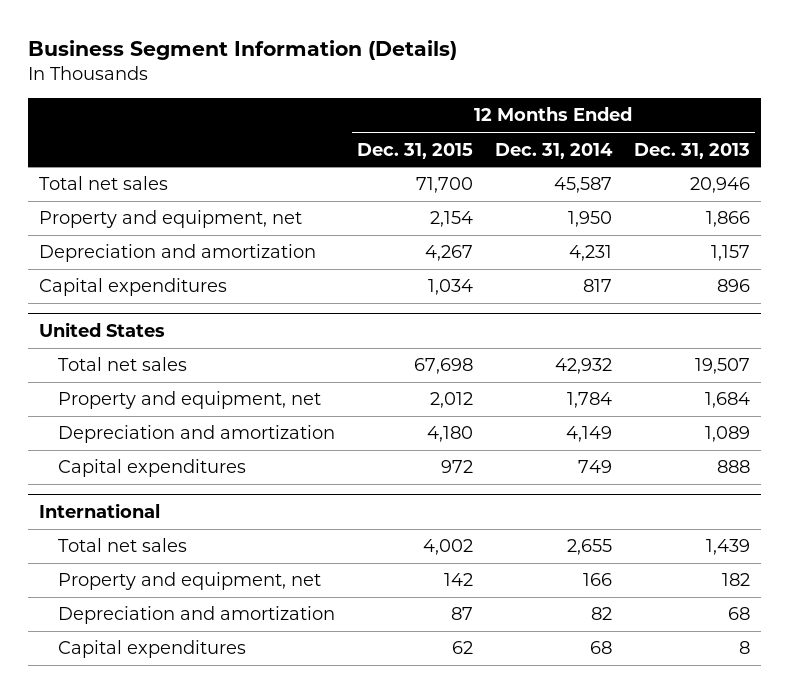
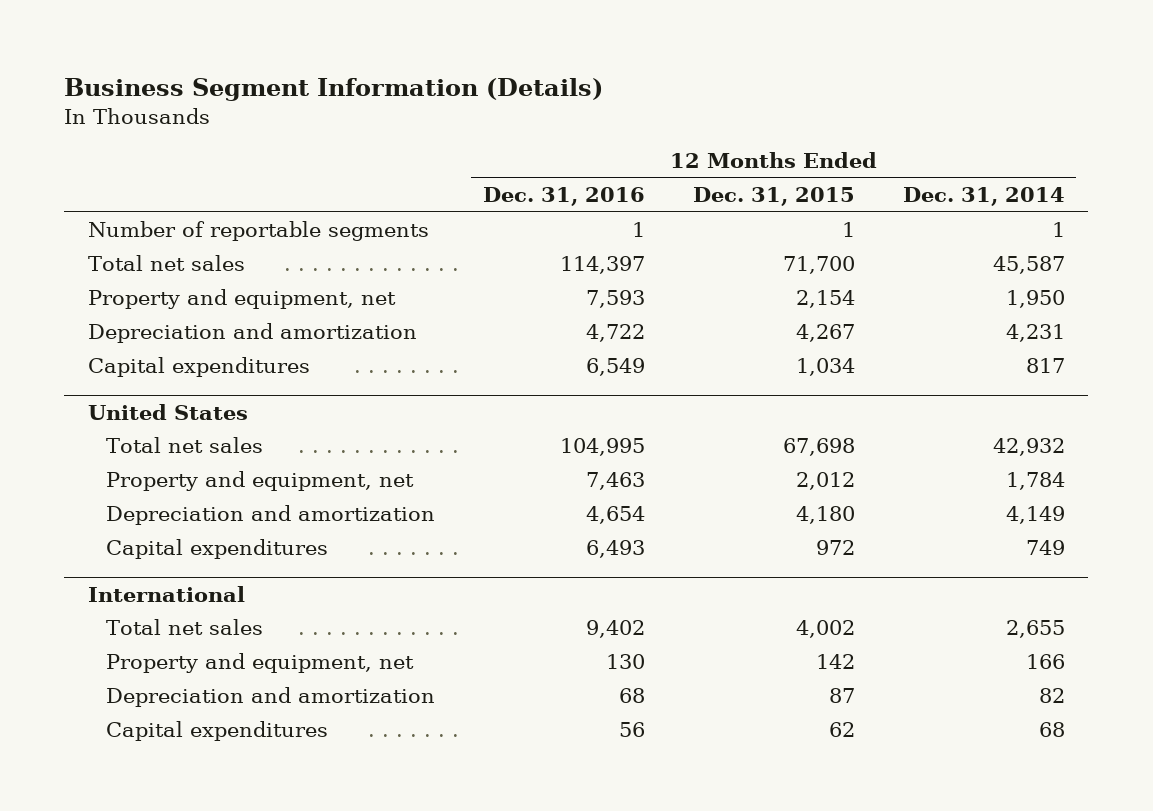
[633,142,750,159] Dec. 31, 2013 -> none
none -> [482,187,645,207] Dec. 31, 2016
none -> [88,221,430,242] Number of reportable segments

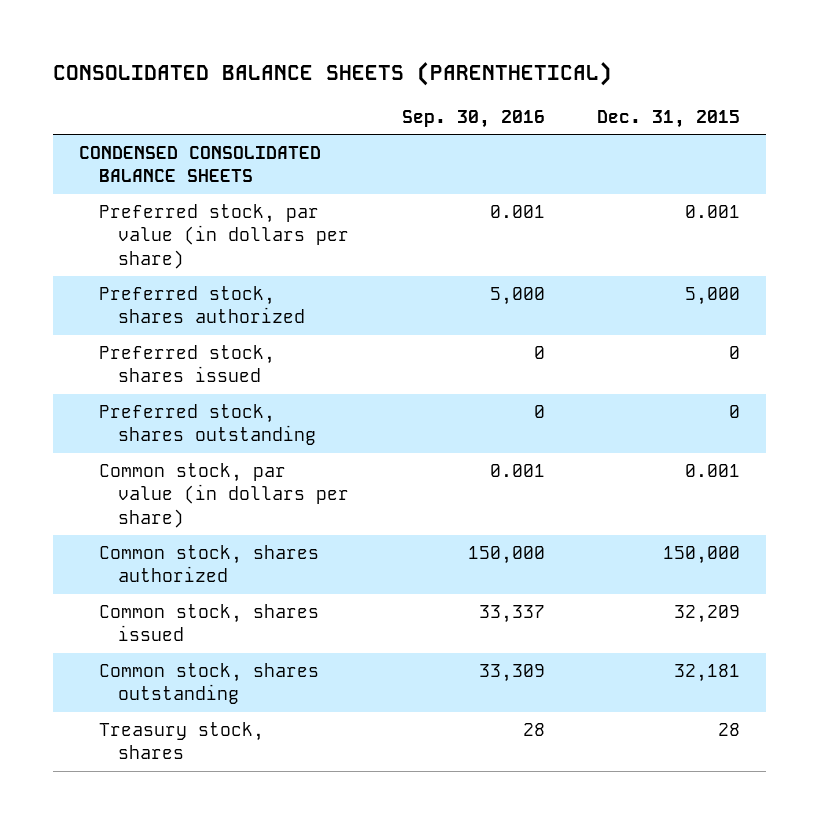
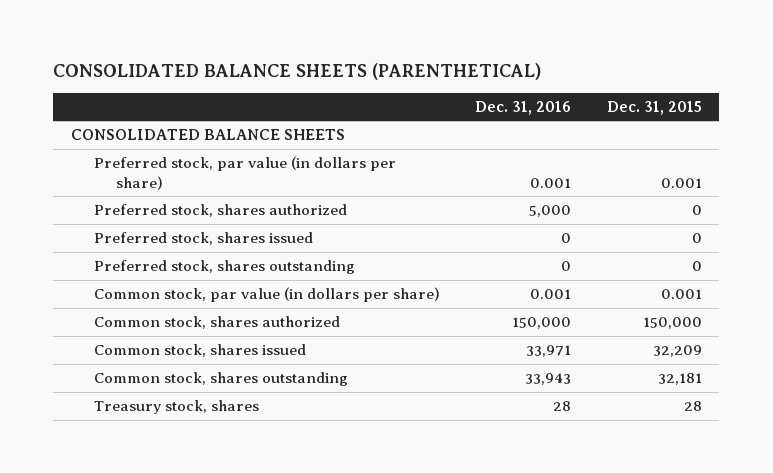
[401,109,545,128] Sep. 30, 2016 -> none
none -> [475,100,572,115] Dec. 31, 2016
[78,146,321,183] CONDENSED CONSOLIDATED BALANCE SHEETS -> [70,129,345,141] CONSOLIDATED BALANCE SHEETS
[685,287,741,306] 5,000 -> [691,205,702,216] 0

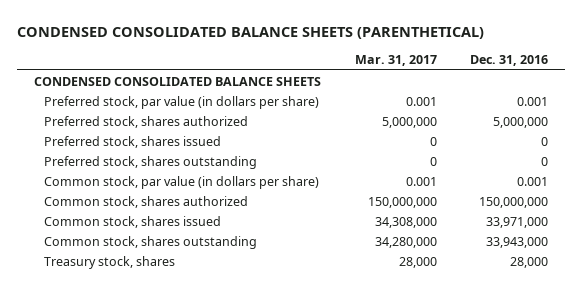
[53,63,542,81] CONSOLIDATED BALANCE SHEETS (PARENTHETICAL) -> [17,26,485,39] CONDENSED CONSOLIDATED BALANCE SHEETS (PARENTHETICAL)
[606,100,702,115] Dec. 31, 2015 -> none
none -> [354,54,437,66] Mar. 31, 2017
[70,129,345,141] CONSOLIDATED BALANCE SHEETS -> [33,76,321,86] CONDENSED CONSOLIDATED BALANCE SHEETS
[529,205,572,218] 5,000 -> [493,116,549,128] 5,000,000
[512,317,572,330] 150,000 -> [479,196,549,208] 150,000,000
[526,345,572,358] 33,971 -> [486,216,549,228] 33,971,000
[525,373,572,386] 33,943 -> [486,236,549,248] 33,943,000
[553,401,572,412] 28 -> [510,256,549,268] 28,000

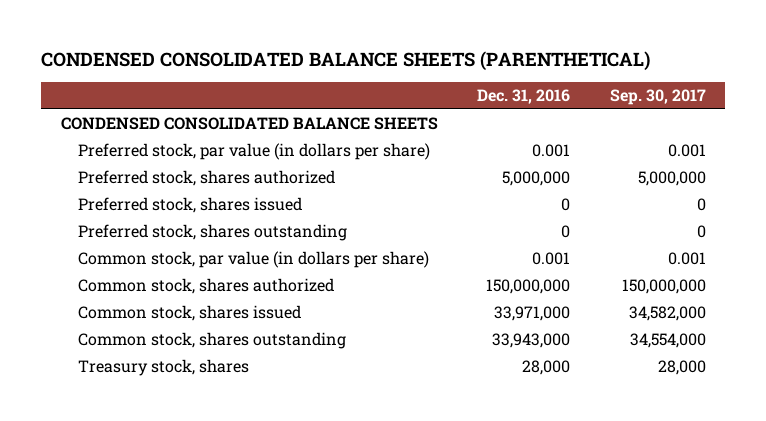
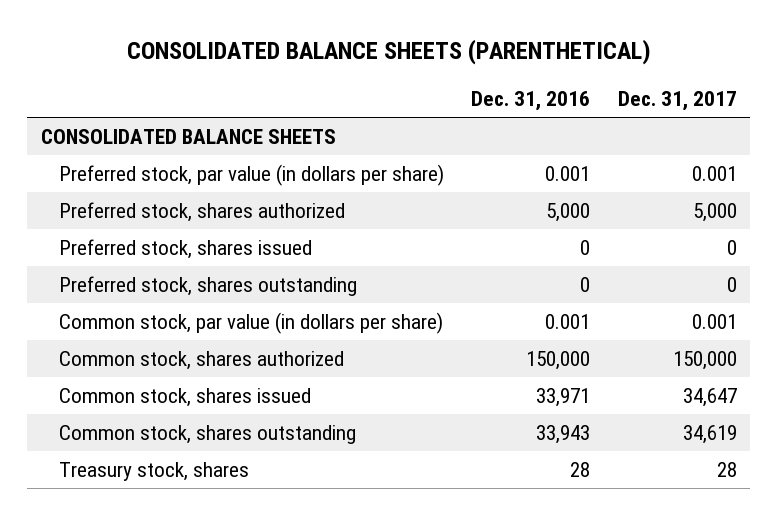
[40,50,650,71] CONDENSED CONSOLIDATED BALANCE SHEETS (PARENTHETICAL) -> [126,39,651,66] CONSOLIDATED BALANCE SHEETS (PARENTHETICAL)
[609,88,706,105] Sep. 30, 2017 -> none
none -> [617,91,737,112] Dec. 31, 2017
[60,117,438,131] CONDENSED CONSOLIDATED BALANCE SHEETS -> [40,128,336,144] CONSOLIDATED BALANCE SHEETS
[502,171,571,187] 5,000,000 -> [546,202,591,222] 5,000
[486,279,571,295] 150,000,000 -> [526,350,591,370] 150,000
[494,306,571,322] 33,971,000 -> [536,387,591,407] 33,971
[492,333,571,349] 33,943,000 -> [536,424,591,444] 33,943
[522,360,571,376] 28,000 -> [570,461,591,477] 28

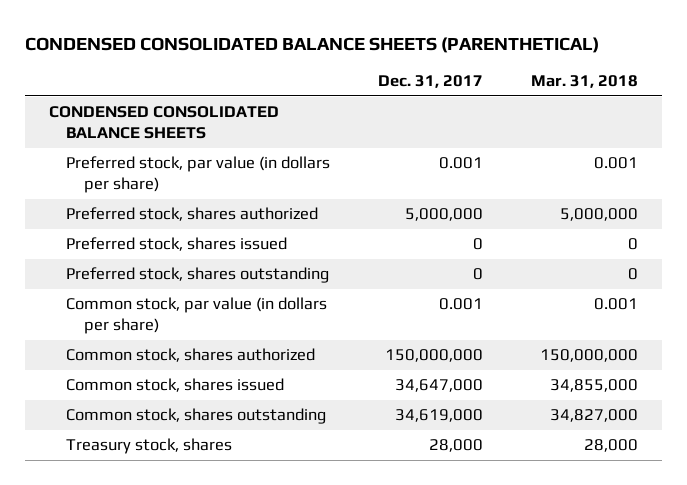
[126,39,651,66] CONSOLIDATED BALANCE SHEETS (PARENTHETICAL) -> [24,36,599,53] CONDENSED CONSOLIDATED BALANCE SHEETS (PARENTHETICAL)
[471,91,591,112] Dec. 31, 2016 -> none
none -> [531,75,639,89] Mar. 31, 2018
[40,128,336,144] CONSOLIDATED BALANCE SHEETS -> [48,106,279,140] CONDENSED CONSOLIDATED BALANCE SHEETS
[692,202,737,222] 5,000 -> [405,208,484,222] 5,000,000
[672,350,737,370] 150,000 -> [385,349,484,363] 150,000,000
[682,387,737,407] 34,647 -> [395,379,484,393] 34,647,000
[682,424,737,444] 34,619 -> [395,409,484,423] 34,619,000
[716,461,737,477] 28 -> [429,439,484,453] 28,000

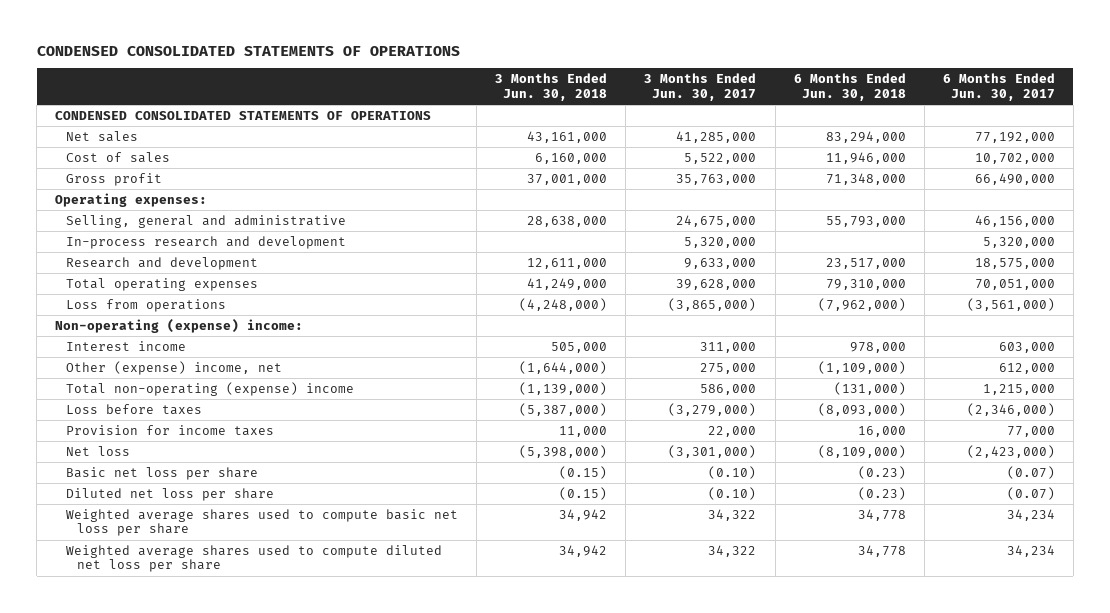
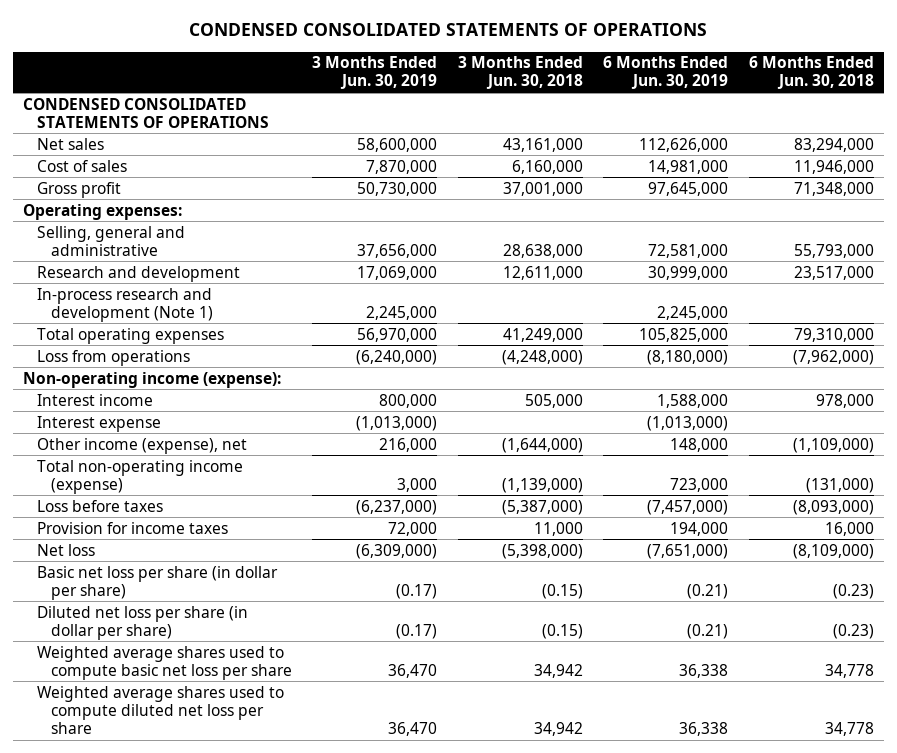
[644,73,757,101] 3 Months Ended Jun. 30, 2017 -> none
[942,73,1055,101] 6 Months Ended Jun. 30, 2017 -> none
none -> [312,56,438,90] 3 Months Ended Jun. 30, 2019
none -> [603,56,729,90] 6 Months Ended Jun. 30, 2019
[66,236,347,250] In-process research and development -> none
none -> [36,287,213,322] In-process research and development (Note 1)
[55,319,304,334] Non-operating (expense) income: -> [22,371,281,388] Non-operating income (expense):
none -> [36,415,161,432] Interest expense
[66,361,283,376] Other (expense) income, net -> [36,437,247,454] Other income (expense), net
[66,382,355,397] Total non-operating (expense) income -> [36,459,243,494] Total non-operating income (expense)
[66,467,259,481] Basic net loss per share -> [36,565,278,600] Basic net loss per share (in dollar per share)
[66,488,275,502] Diluted net loss per share -> [36,605,248,640] Diluted net loss per share (in dollar per share)

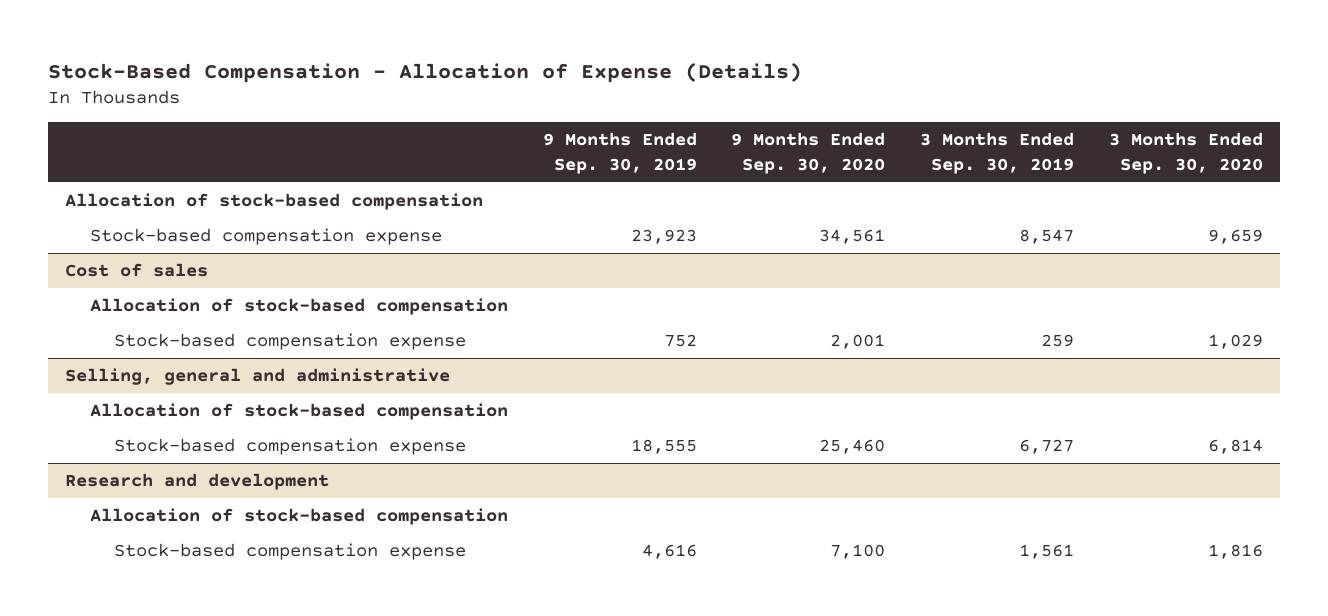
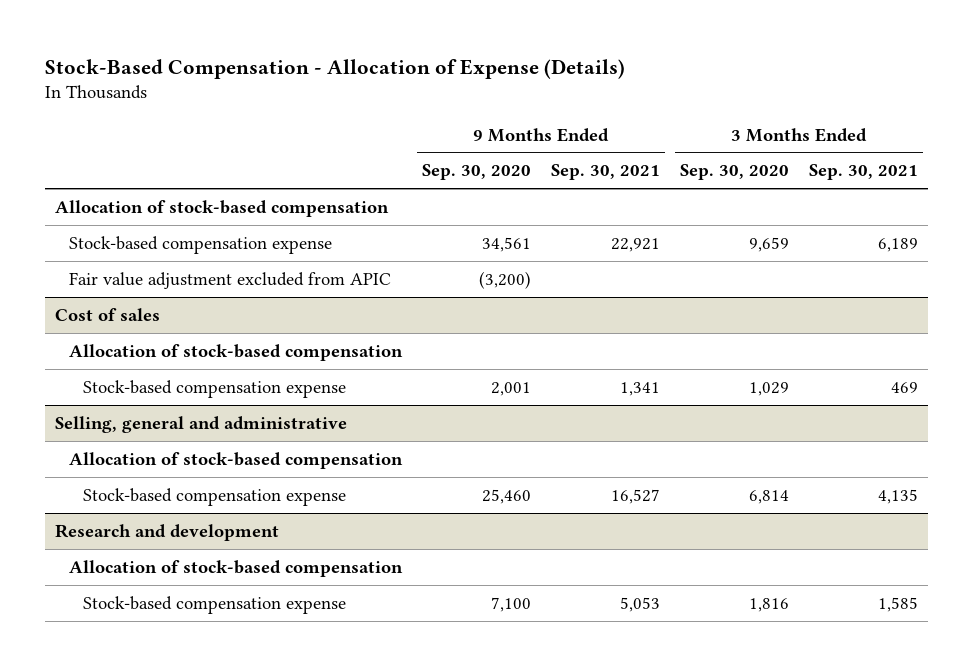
[542,132,697,174] 9 Months Ended Sep. 30, 2019 -> none
[920,132,1075,174] 3 Months Ended Sep. 30, 2019 -> none
none -> [551,164,661,181] Sep. 30, 2021
none -> [808,164,918,181] Sep. 30, 2021
none -> [69,271,392,289] Fair value adjustment excluded from APIC

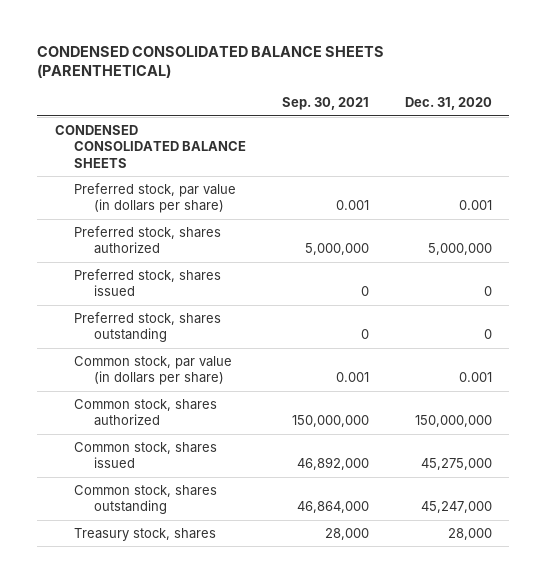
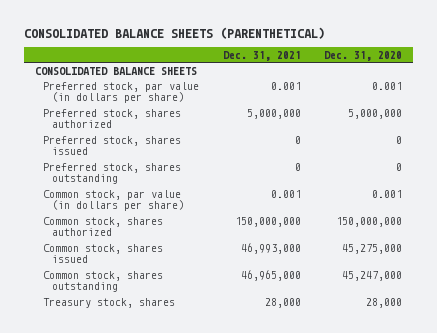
[36,45,384,79] CONDENSED CONSOLIDATED BALANCE SHEETS (PARENTHETICAL) -> [23,26,325,39] CONSOLIDATED BALANCE SHEETS (PARENTHETICAL)
[281,97,369,111] Sep. 30, 2021 -> none
none -> [222,50,301,61] Dec. 31, 2021
[54,124,247,168] CONDENSED CONSOLIDATED BALANCE SHEETS -> [35,66,198,75] CONSOLIDATED BALANCE SHEETS

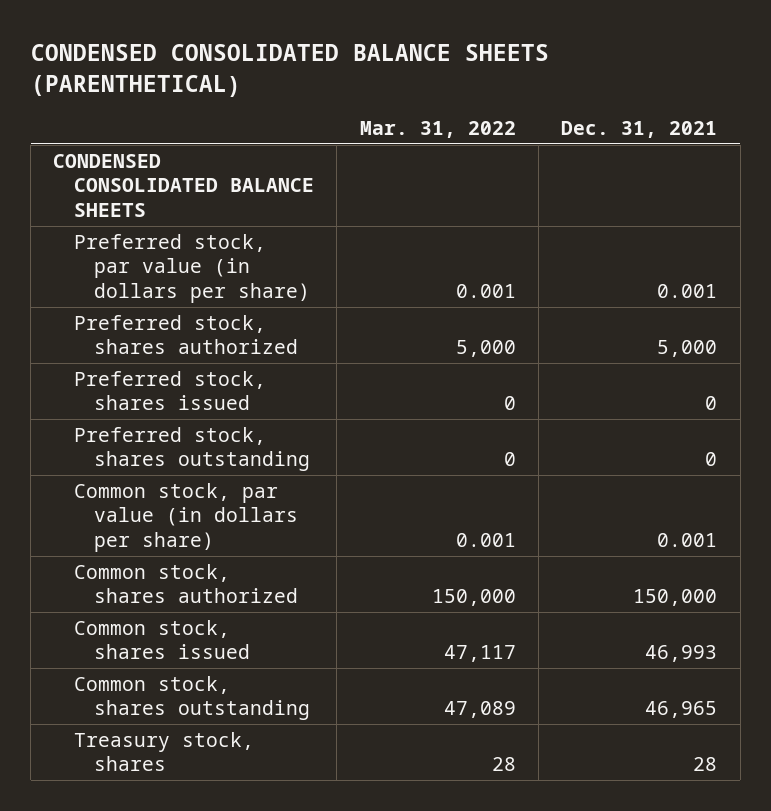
[23,26,325,39] CONSOLIDATED BALANCE SHEETS (PARENTHETICAL) -> [30,44,549,97] CONDENSED CONSOLIDATED BALANCE SHEETS (PARENTHETICAL)
[323,50,402,61] Dec. 31, 2020 -> none
none -> [359,120,516,138] Mar. 31, 2022
[35,66,198,75] CONSOLIDATED BALANCE SHEETS -> [53,154,314,217] CONDENSED CONSOLIDATED BALANCE SHEETS
[246,108,301,119] 5,000,000 -> [657,340,718,358] 5,000
[234,216,301,227] 150,000,000 -> [633,589,718,607] 150,000
[240,242,301,254] 46,993,000 -> [645,645,718,663] 46,993
[240,269,301,281] 46,965,000 -> [645,701,718,719] 46,965
[264,297,301,308] 28,000 -> [693,757,718,772] 28

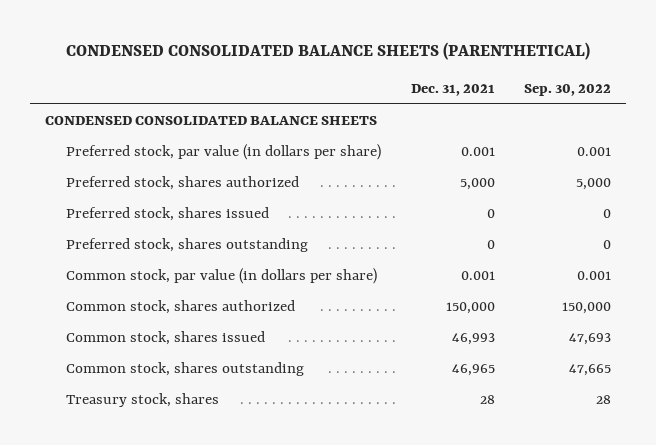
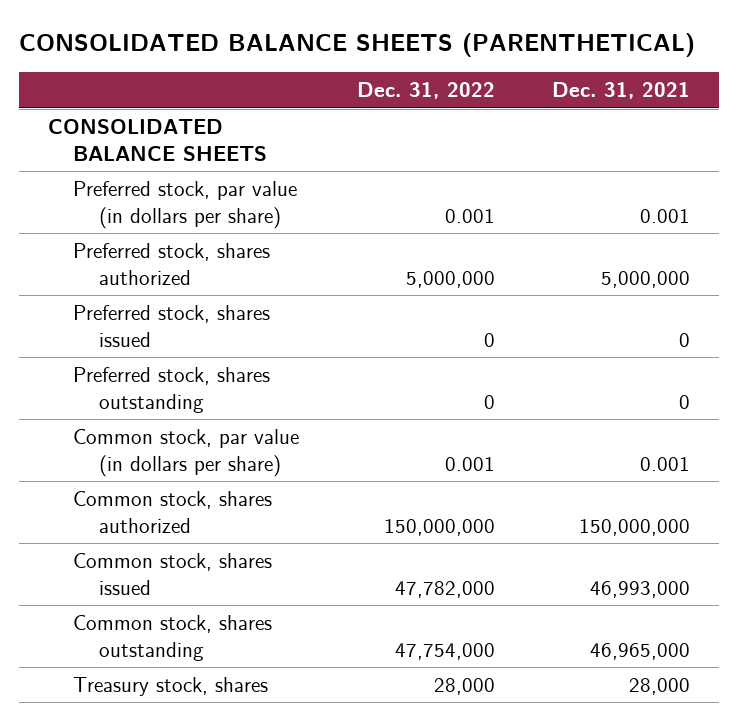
[66,41,591,60] CONDENSED CONSOLIDATED BALANCE SHEETS (PARENTHETICAL) -> [18,33,695,58] CONSOLIDATED BALANCE SHEETS (PARENTHETICAL)
[524,83,612,96] Sep. 30, 2022 -> none
none -> [356,82,495,100] Dec. 31, 2022
[44,116,377,126] CONDENSED CONSOLIDATED BALANCE SHEETS -> [47,119,268,161] CONSOLIDATED BALANCE SHEETS
[459,178,495,191] 5,000 -> [601,270,691,288] 5,000,000
[445,302,495,315] 150,000 -> [579,518,691,536] 150,000,000
[451,333,495,346] 46,993 -> [590,580,691,598] 46,993,000
[451,364,495,377] 46,965 -> [590,642,691,660] 46,965,000
[479,395,495,405] 28 -> [629,678,691,696] 28,000

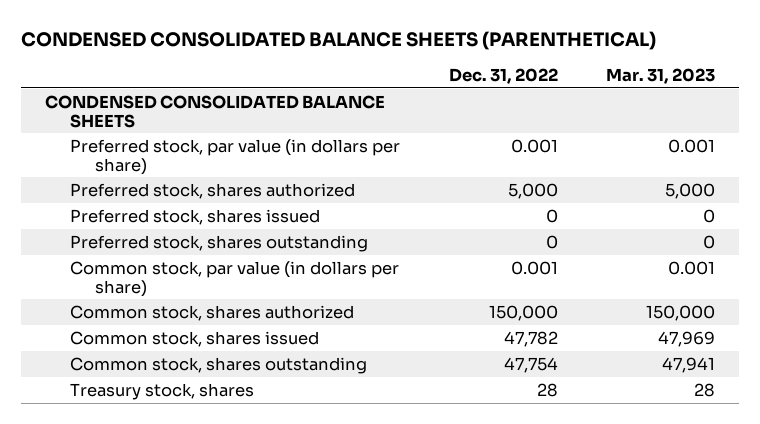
[18,33,695,58] CONSOLIDATED BALANCE SHEETS (PARENTHETICAL) -> [20,31,656,51] CONDENSED CONSOLIDATED BALANCE SHEETS (PARENTHETICAL)
[552,82,691,100] Dec. 31, 2021 -> none
none -> [605,68,715,85] Mar. 31, 2023
[47,119,268,161] CONSOLIDATED BALANCE SHEETS -> [44,94,385,128] CONDENSED CONSOLIDATED BALANCE SHEETS
[405,270,495,288] 5,000,000 -> [507,182,558,199] 5,000
[383,518,495,536] 150,000,000 -> [488,304,558,321] 150,000
[394,580,495,598] 47,782,000 -> [503,330,558,347] 47,782
[394,642,495,660] 47,754,000 -> [503,356,558,373] 47,754
[433,678,495,696] 28,000 -> [536,382,558,397] 28

